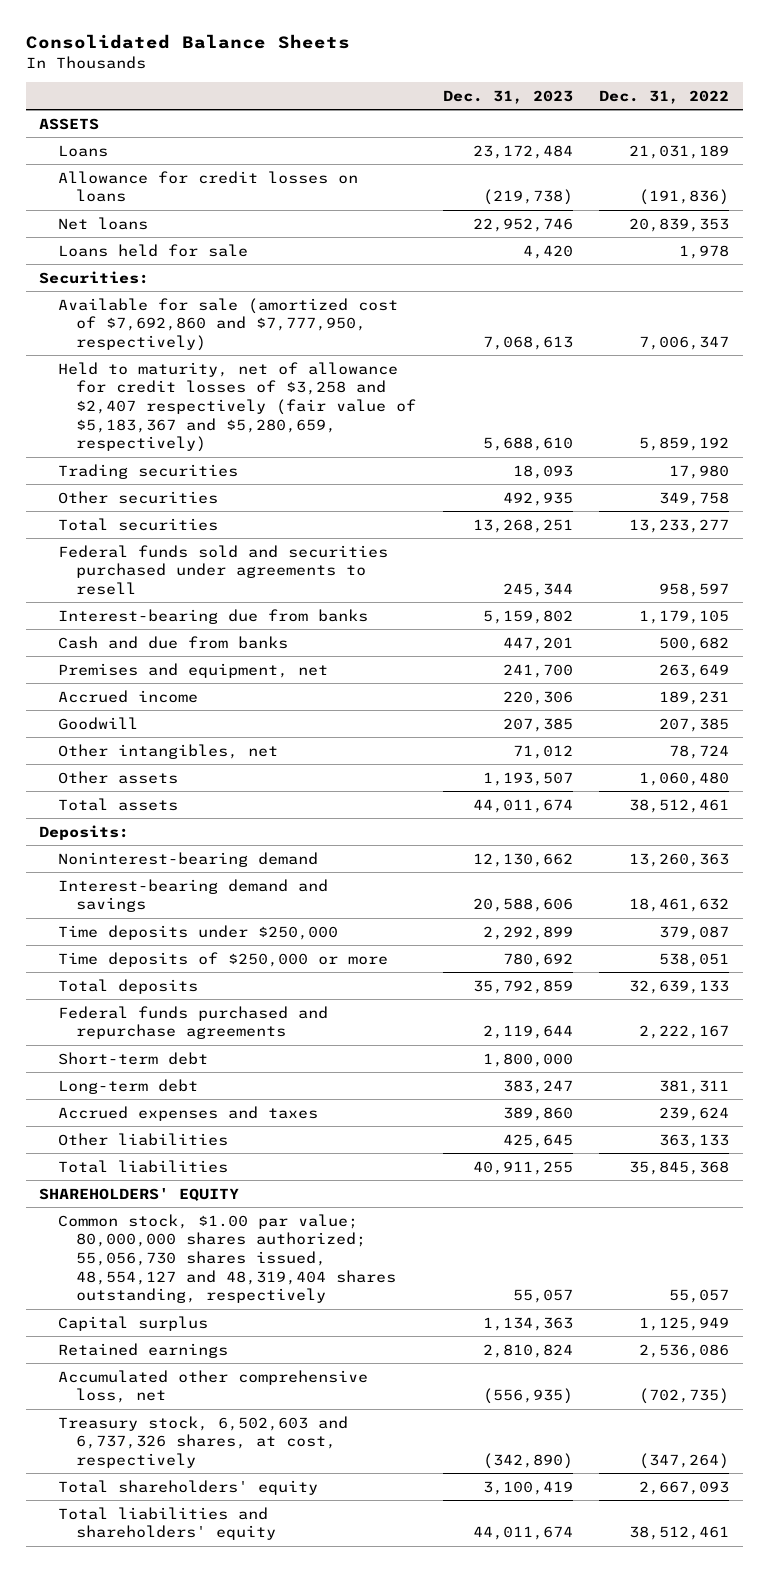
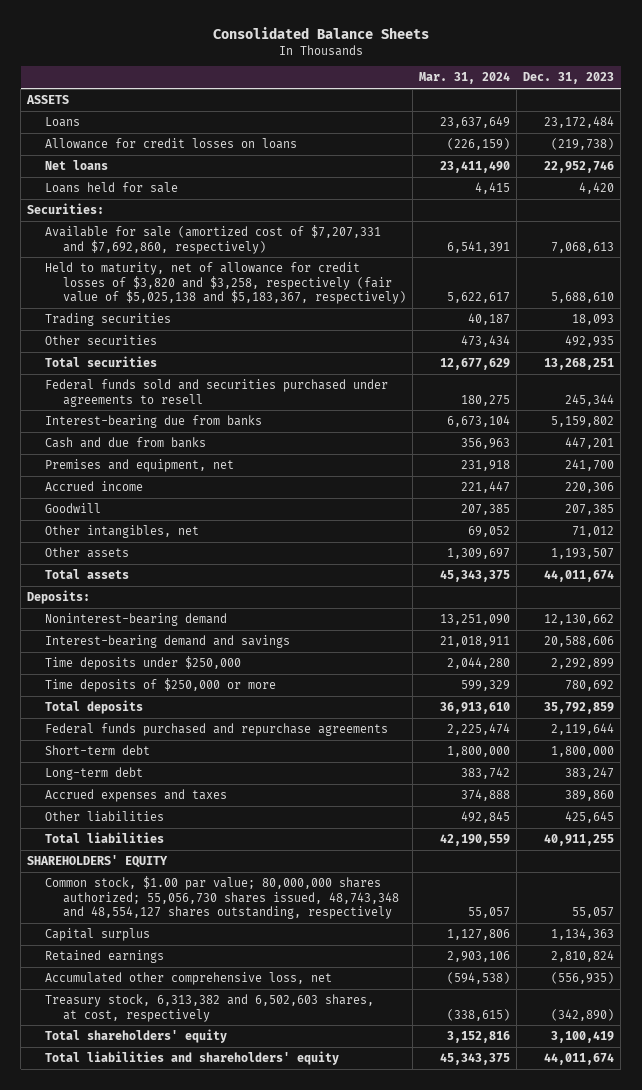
[599,89,730,104] Dec. 31, 2022 -> none
none -> [419,72,511,85] Mar. 31, 2024
[57,297,398,351] Available for sale (amortized cost of $7,692,860 and $7,777,950, respectively) -> [45,224,382,254] Available for sale (amortized cost of $7,207,331 and $7,692,860, respectively)
[57,361,417,453] Held to maturity, net of allowance for credit losses of $3,258 and $2,407 respectively (fair value of $5,183,367 and $5,280,659, respectively) -> [45,261,407,305] Held to maturity, net of allowance for credit losses of $3,820 and $3,258, respectively (fair value of $5,025,138 and $5,183,367, respectively)
[57,1213,397,1304] Common stock, $1.00 par value; 80,000,000 shares authorized; 55,056,730 shares issued, 48,554,127 and 48,319,404 shares outstanding, respectively -> [45,875,400,920] Common stock, $1.00 par value; 80,000,000 shares authorized; 55,056,730 shares issued, 48,743,348 and 48,554,127 shares outstanding, respectively
[57,1415,348,1468] Treasury stock, 6,502,603 and 6,737,326 shares, at cost, respectively -> [45,993,375,1022] Treasury stock, 6,313,382 and 6,502,603 shares, at cost, respectively

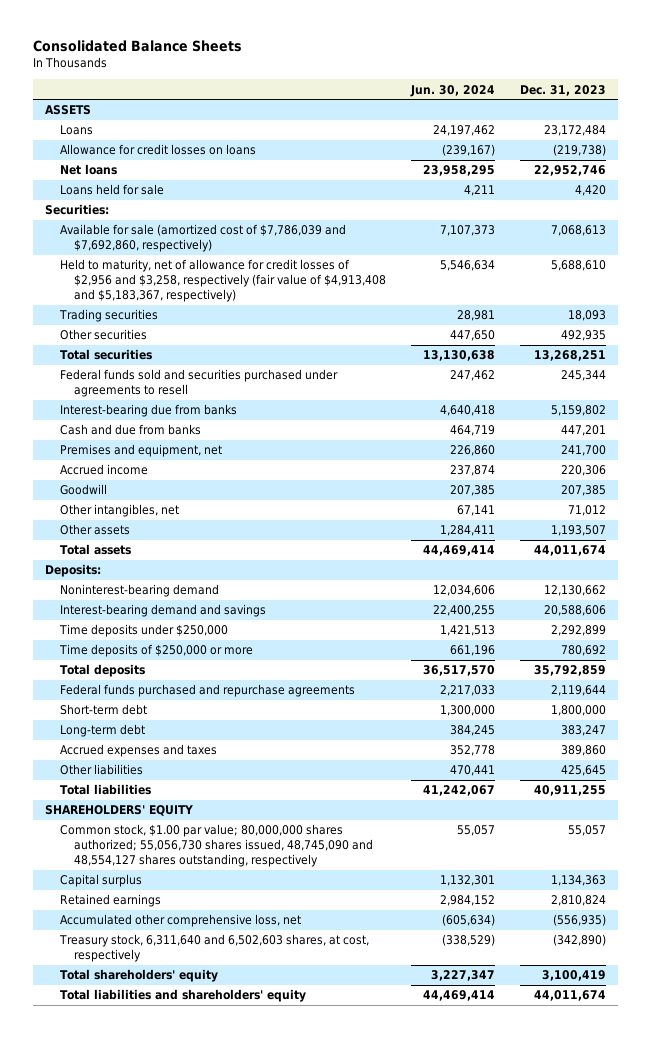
[419,72,511,85] Mar. 31, 2024 -> none
none -> [409,84,495,97] Jun. 30, 2024
[45,224,382,254] Available for sale (amortized cost of $7,207,331 and $7,692,860, respectively) -> [59,224,346,253] Available for sale (amortized cost of $7,786,039 and $7,692,860, respectively)
[45,261,407,305] Held to maturity, net of allowance for credit losses of $3,820 and $3,258, respectively (fair value of $5,025,138 and $5,183,367, respectively) -> [59,259,387,302] Held to maturity, net of allowance for credit losses of $2,956 and $3,258, respectively (fair value of $4,913,408 and $5,183,367, respectively)
[45,875,400,920] Common stock, $1.00 par value; 80,000,000 shares authorized; 55,056,730 shares issued, 48,743,348 and 48,554,127 shares outstanding, respectively -> [59,824,374,867] Common stock, $1.00 par value; 80,000,000 shares authorized; 55,056,730 shares issued, 48,745,090 and 48,554,127 shares outstanding, respectively
[45,993,375,1022] Treasury stock, 6,313,382 and 6,502,603 shares, at cost, respectively -> [58,934,369,963] Treasury stock, 6,311,640 and 6,502,603 shares, at cost, respectively

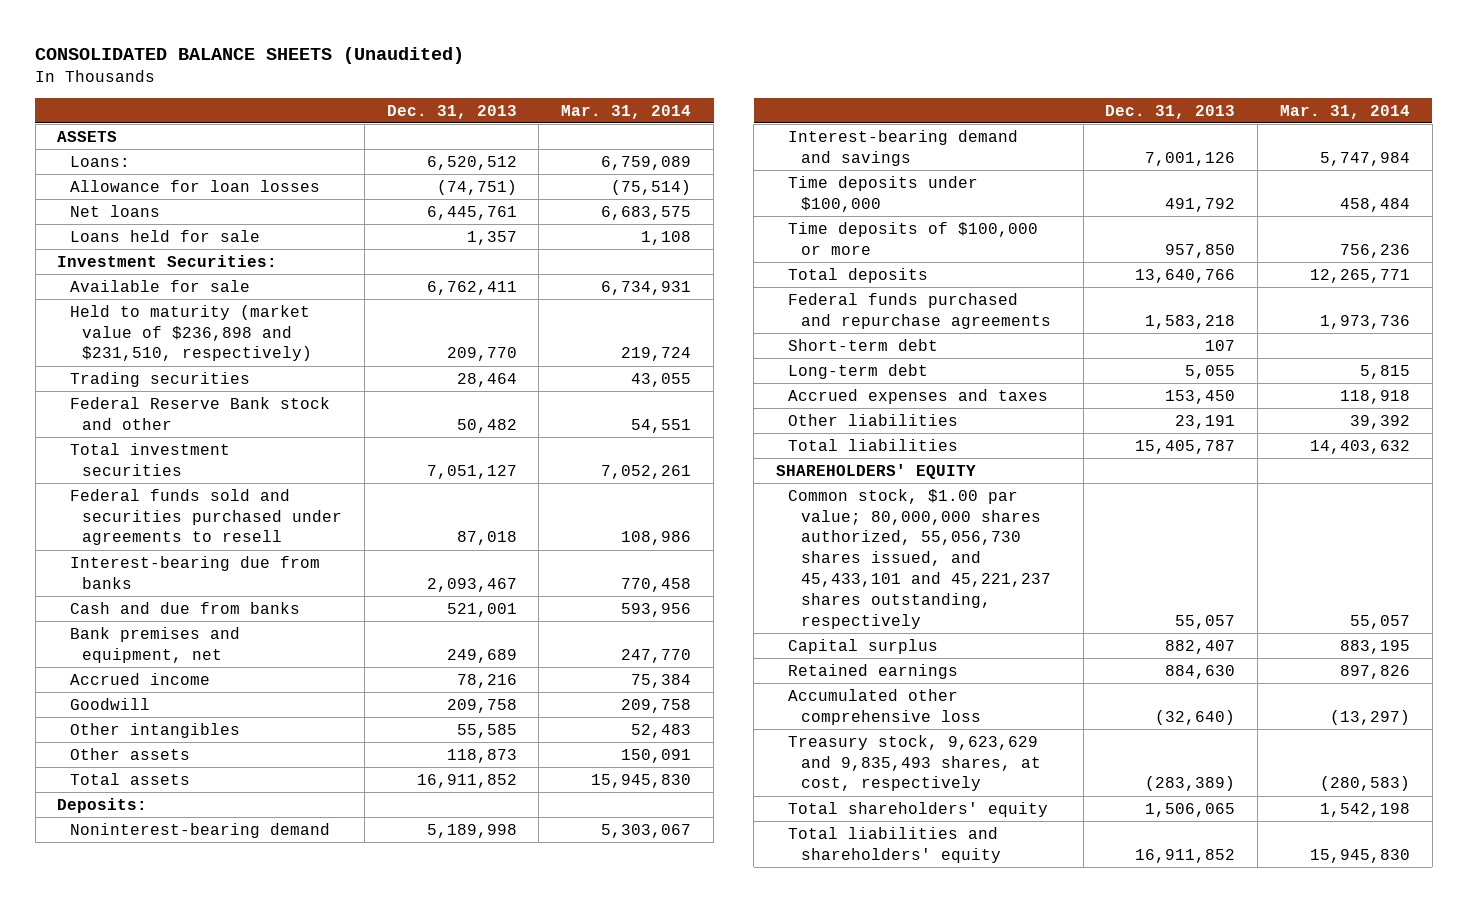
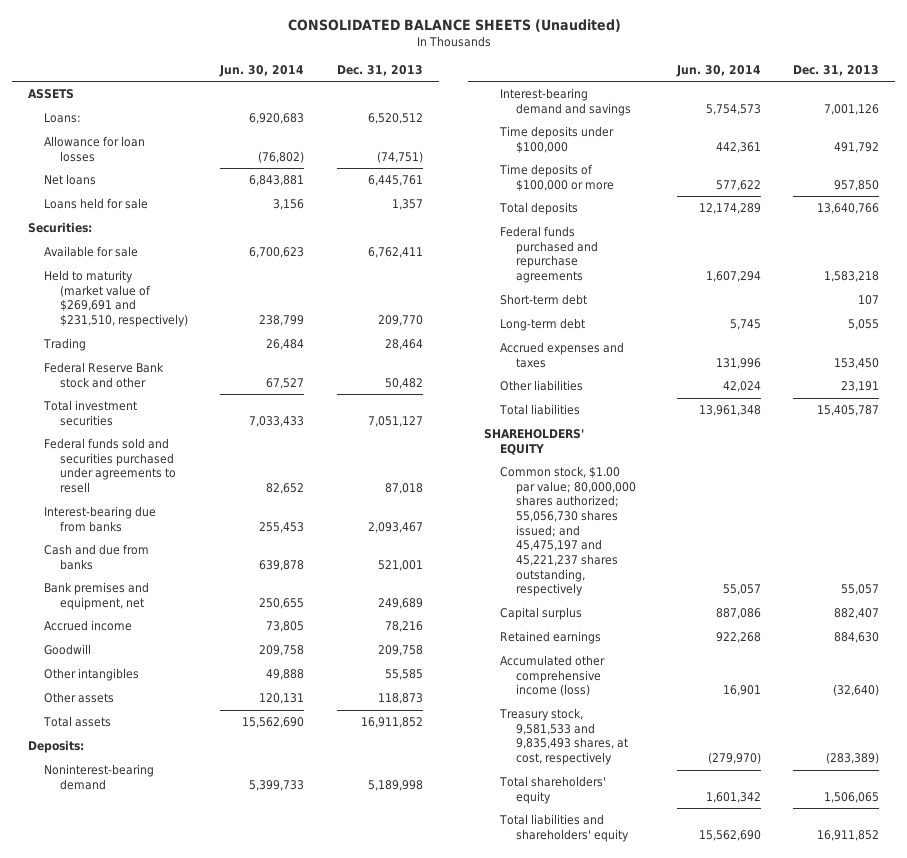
[561,104,692,119] Mar. 31, 2014 -> none
none -> [219,64,305,77] Jun. 30, 2014
[57,254,278,267] Investment Securities: -> [28,222,93,234] Securities:
[69,304,312,362] Held to maturity (market value of $236,898 and $231,510, respectively) -> [44,270,189,328] Held to maturity (market value of $269,691 and $231,510, respectively)
[69,371,250,387] Trading securities -> [43,338,87,352] Trading
[788,488,1051,630] Common stock, $1.00 par value; 80,000,000 shares authorized, 55,056,730 shares issued, and 45,433,101 and 45,221,237 shares outstanding, respectively -> [500,466,637,597] Common stock, $1.00 par value; 80,000,000 shares authorized; 55,056,730 shares issued; and 45,475,197 and 45,221,237 shares outstanding, respectively
[788,688,981,725] Accumulated other comprehensive loss -> [500,655,606,697] Accumulated other comprehensive income (loss)
[788,734,1041,792] Treasury stock, 9,623,629 and 9,835,493 shares, at cost, respectively -> [499,708,629,766] Treasury stock, 9,581,533 and 9,835,493 shares, at cost, respectively

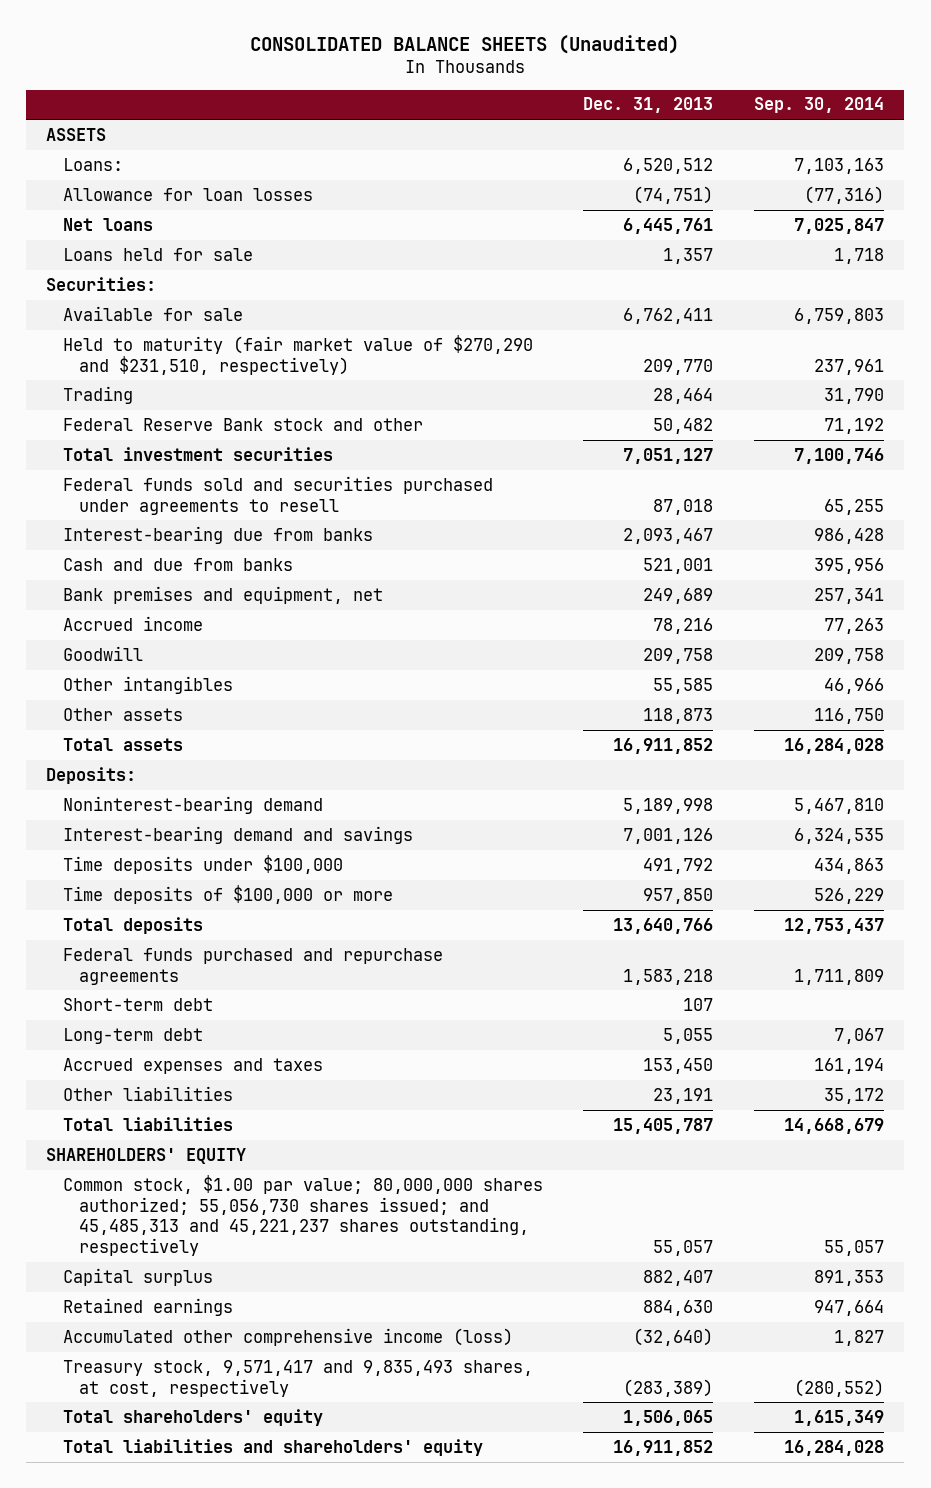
[219,64,305,77] Jun. 30, 2014 -> none
none -> [754,97,885,114] Sep. 30, 2014
[44,270,189,328] Held to maturity (market value of $269,691 and $231,510, respectively) -> [62,334,533,375] Held to maturity (fair market value of $270,290 and $231,510, respectively)
[500,466,637,597] Common stock, $1.00 par value; 80,000,000 shares authorized; 55,056,730 shares issued; and 45,475,197 and 45,221,237 shares outstanding, respectively -> [62,1174,543,1257] Common stock, $1.00 par value; 80,000,000 shares authorized; 55,056,730 shares issued; and 45,485,313 and 45,221,237 shares outstanding, respectively
[499,708,629,766] Treasury stock, 9,581,533 and 9,835,493 shares, at cost, respectively -> [62,1359,533,1397] Treasury stock, 9,571,417 and 9,835,493 shares, at cost, respectively

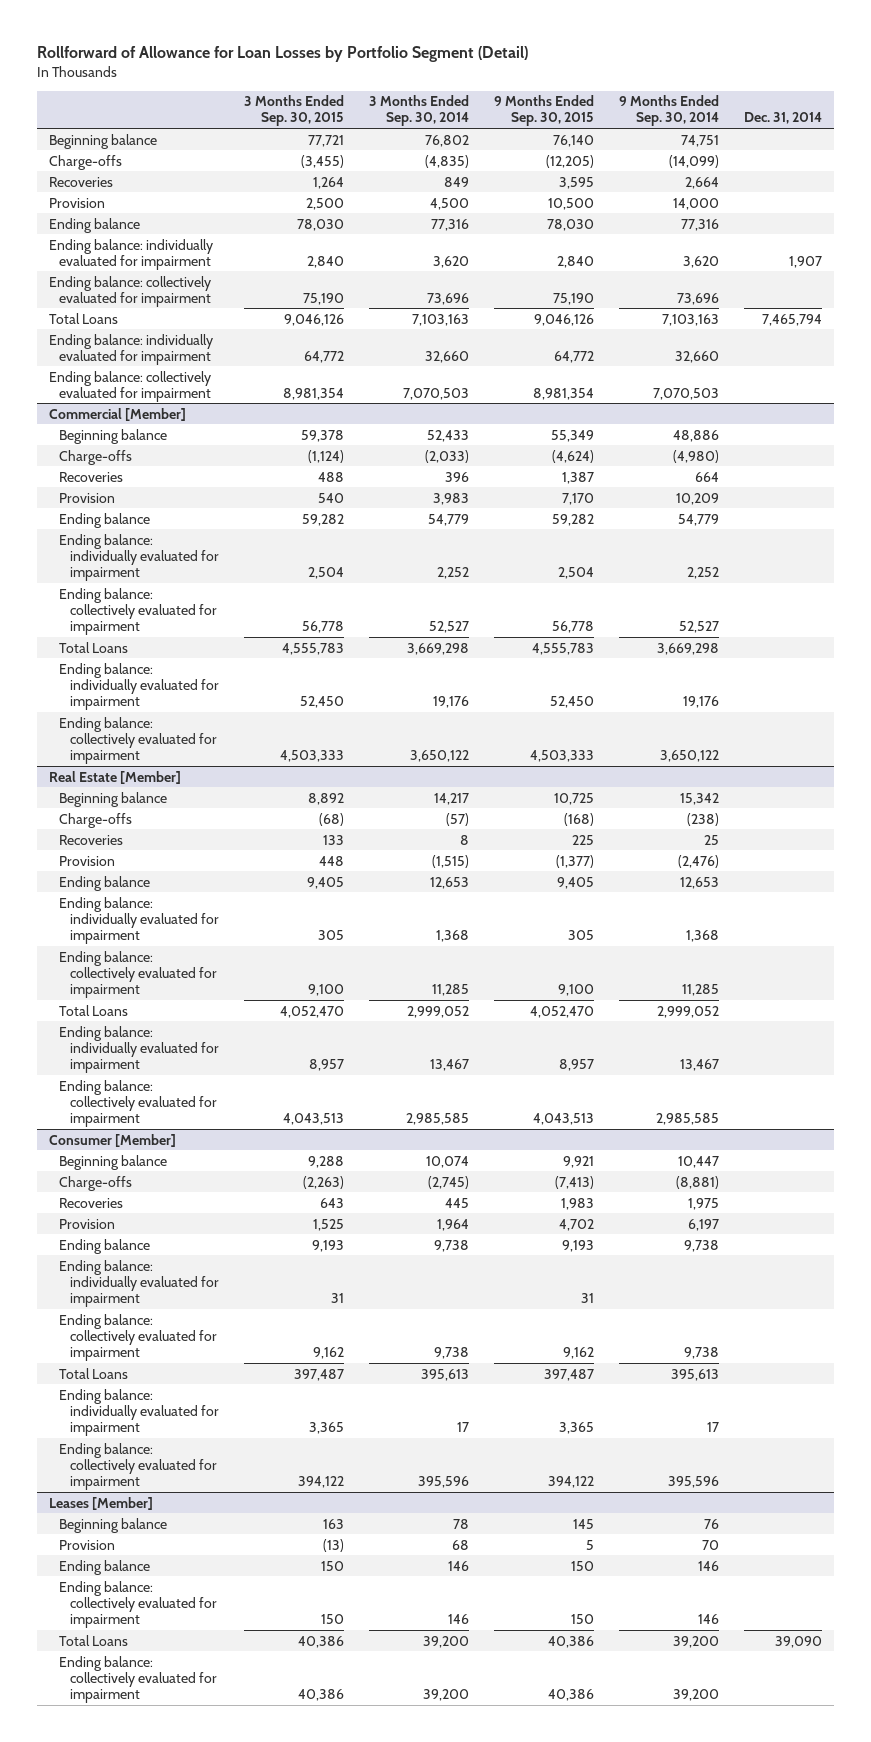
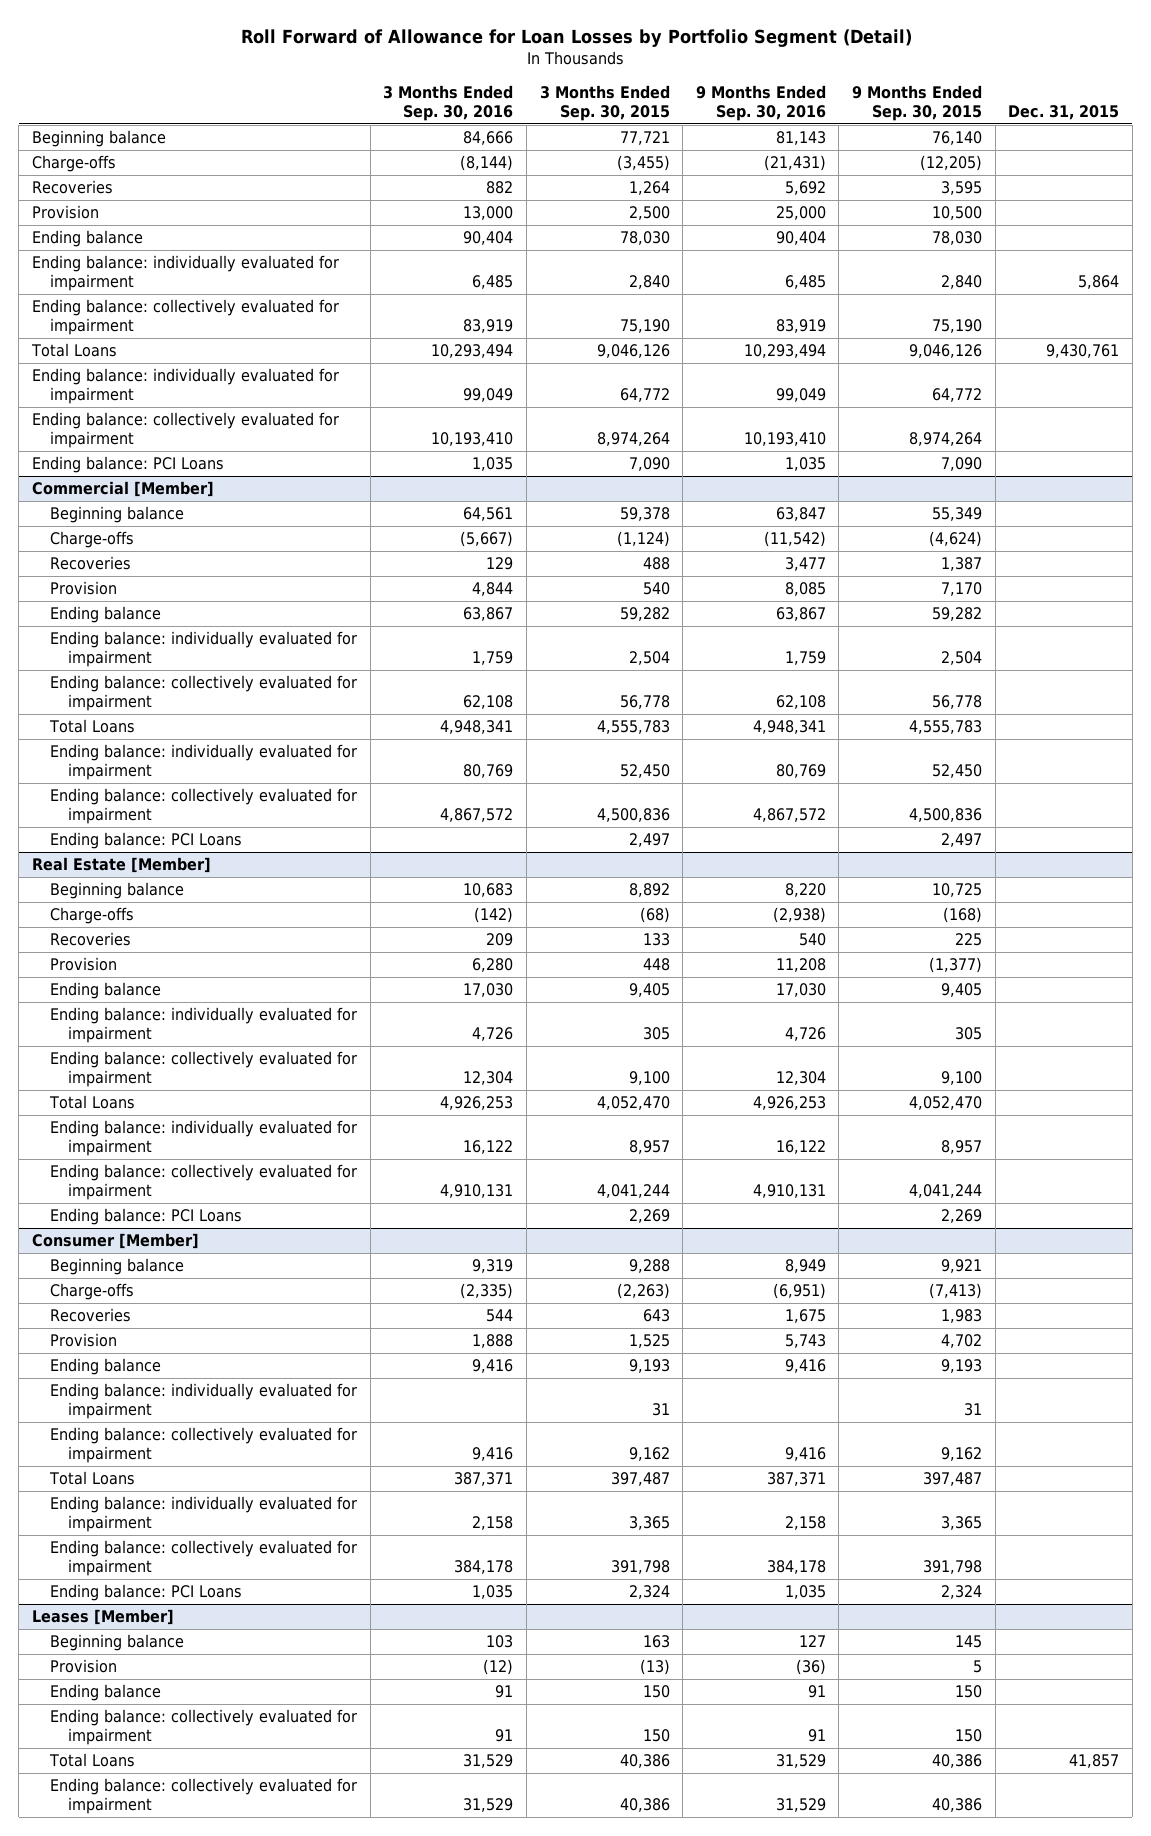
[36,46,528,63] Rollforward of Allowance for Loan Losses by Portfolio Segment (Detail) -> [240,29,912,48] Roll Forward of Allowance for Loan Losses by Portfolio Segment (Detail)
[368,95,469,127] 3 Months Ended Sep. 30, 2014 -> none
[618,95,719,127] 9 Months Ended Sep. 30, 2014 -> none
[743,112,822,125] Dec. 31, 2014 -> none
none -> [383,85,514,121] 3 Months Ended Sep. 30, 2016
none -> [695,85,826,121] 9 Months Ended Sep. 30, 2016
none -> [1008,104,1120,120] Dec. 31, 2015
[282,387,344,400] 8,981,354 -> [596,431,670,446] 8,974,264
[532,387,594,400] 8,981,354 -> [909,431,983,446] 8,974,264
none -> [31,456,224,474] Ending balance: PCI Loans
[279,749,344,762] 4,503,333 -> [596,807,670,822] 4,500,836
[529,749,594,762] 4,503,333 -> [909,807,983,822] 4,500,836
none -> [50,832,243,850] Ending balance: PCI Loans
[282,1112,344,1125] 4,043,513 -> [596,1183,670,1198] 4,041,244
[532,1112,594,1125] 4,043,513 -> [909,1183,983,1198] 4,041,244
none -> [50,1208,243,1226] Ending balance: PCI Loans
[297,1475,344,1488] 394,122 -> [610,1559,670,1574] 391,798
[547,1475,594,1488] 394,122 -> [923,1559,983,1574] 391,798
none -> [50,1584,243,1602] Ending balance: PCI Loans

